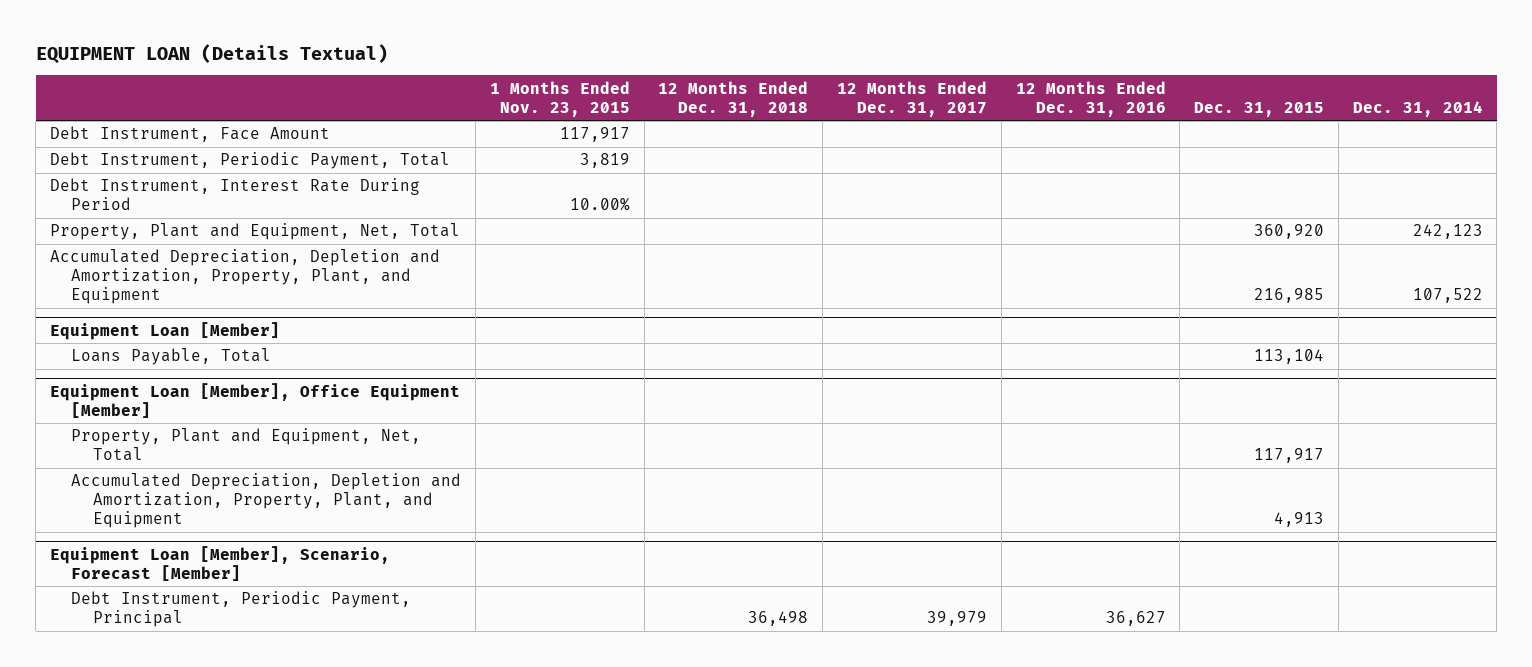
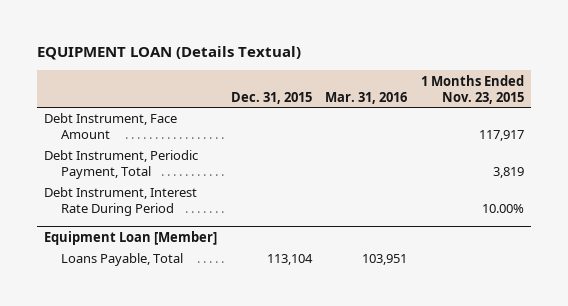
[658,80,809,117] 12 Months Ended Dec. 31, 2018 -> none
[837,80,988,117] 12 Months Ended Dec. 31, 2017 -> none
[1015,80,1166,117] 12 Months Ended Dec. 31, 2016 -> none
[1352,100,1483,117] Dec. 31, 2014 -> none
none -> [325,91,408,104] Mar. 31, 2016
[49,223,460,241] Property, Plant and Equipment, Net, Total -> none
[49,249,440,305] Accumulated Depreciation, Depletion and Amortization, Property, Plant, and Equipment -> none
[49,382,460,418] Equipment Loan [Member], Office Equipment [Member] -> none
[71,428,422,462] Property, Plant and Equipment, Net, Total -> none
[71,473,462,529] Accumulated Depreciation, Depletion and Amortization, Property, Plant, and Equipment -> none
[49,545,390,581] Equipment Loan [Member], Scenario, Forecast [Member] -> none
[71,591,412,628] Debt Instrument, Periodic Payment, Principal -> none

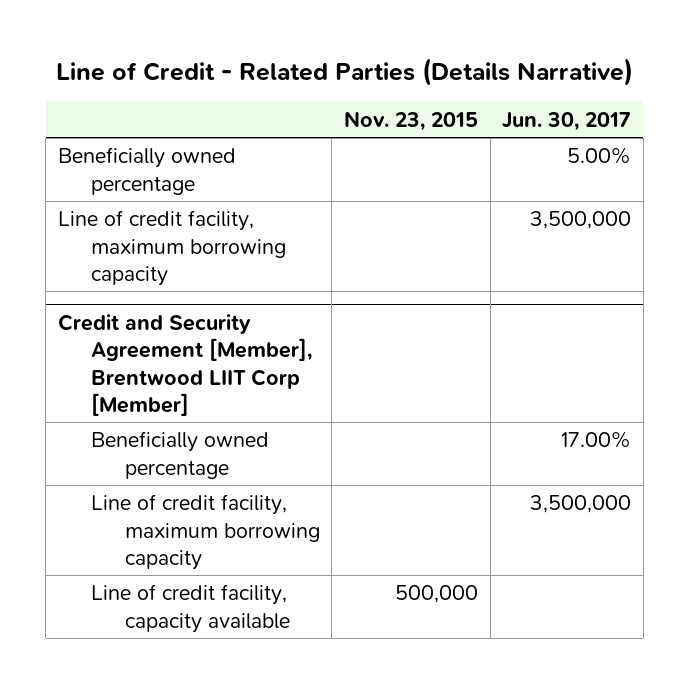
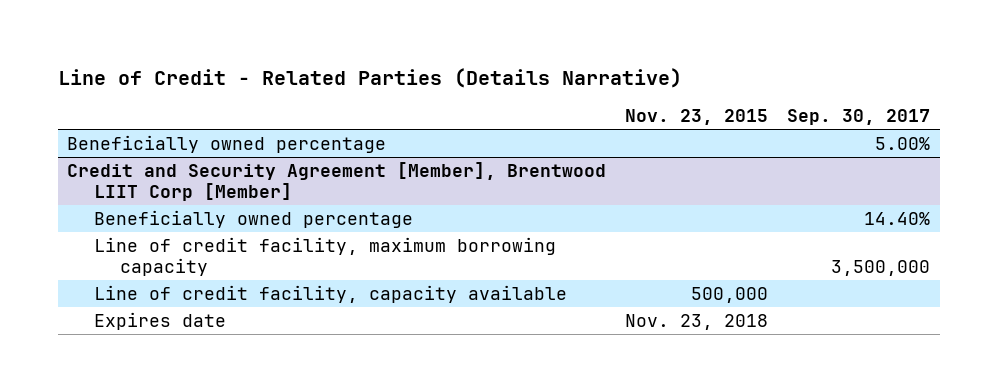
[502,111,632,131] Jun. 30, 2017 -> none
none -> [787,108,931,125] Sep. 30, 2017
[58,210,287,286] Line of credit facility, maximum borrowing capacity -> none
none -> [93,311,226,330] Expires date

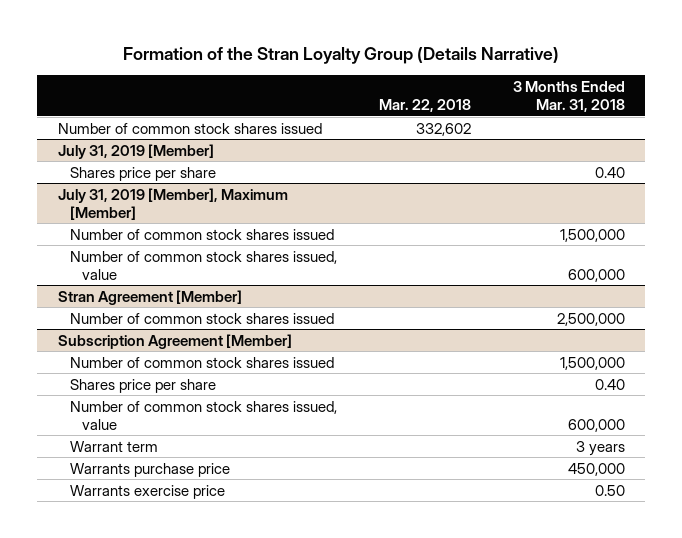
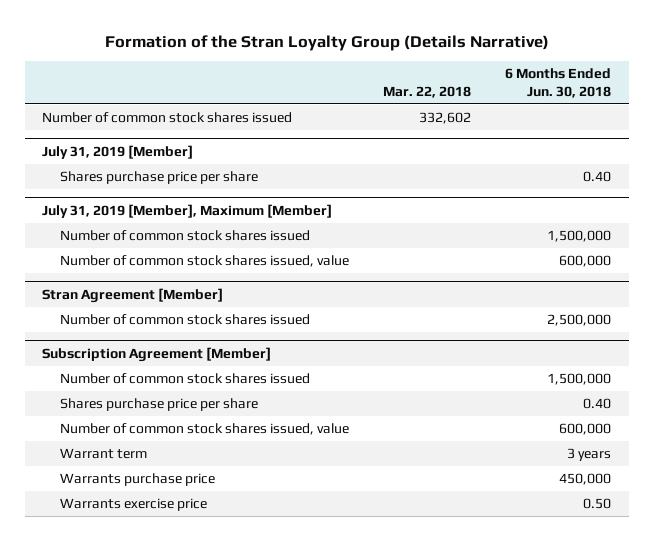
[512,80,625,113] 3 Months Ended Mar. 31, 2018 -> none
none -> [505,68,612,98] 6 Months Ended Jun. 30, 2018
[70,166,217,181] Shares price per share -> [59,171,258,185] Shares purchase price per share
[70,378,217,393] Shares price per share -> [59,398,258,412] Shares purchase price per share

